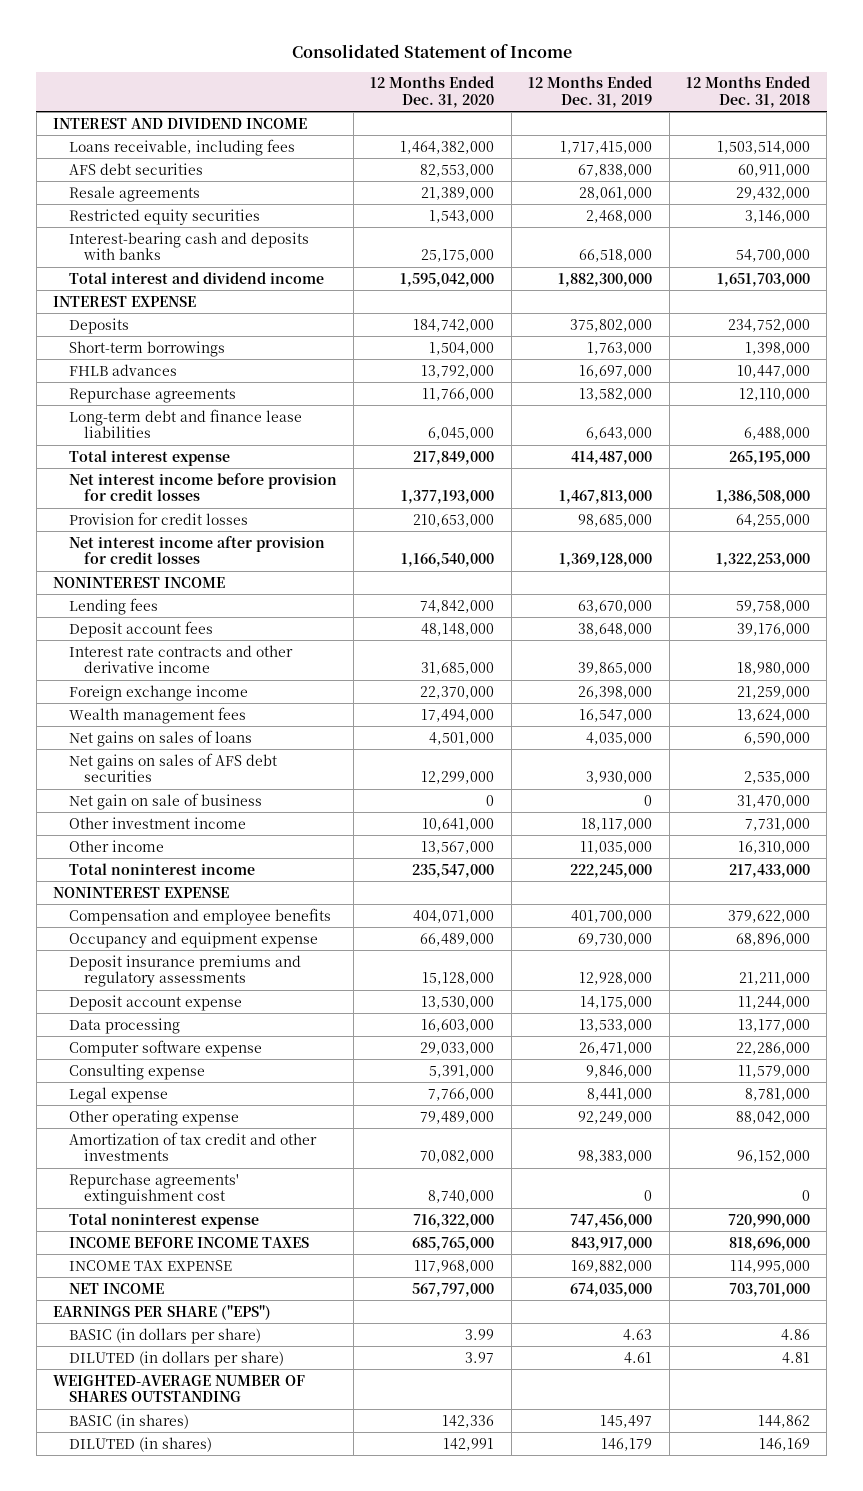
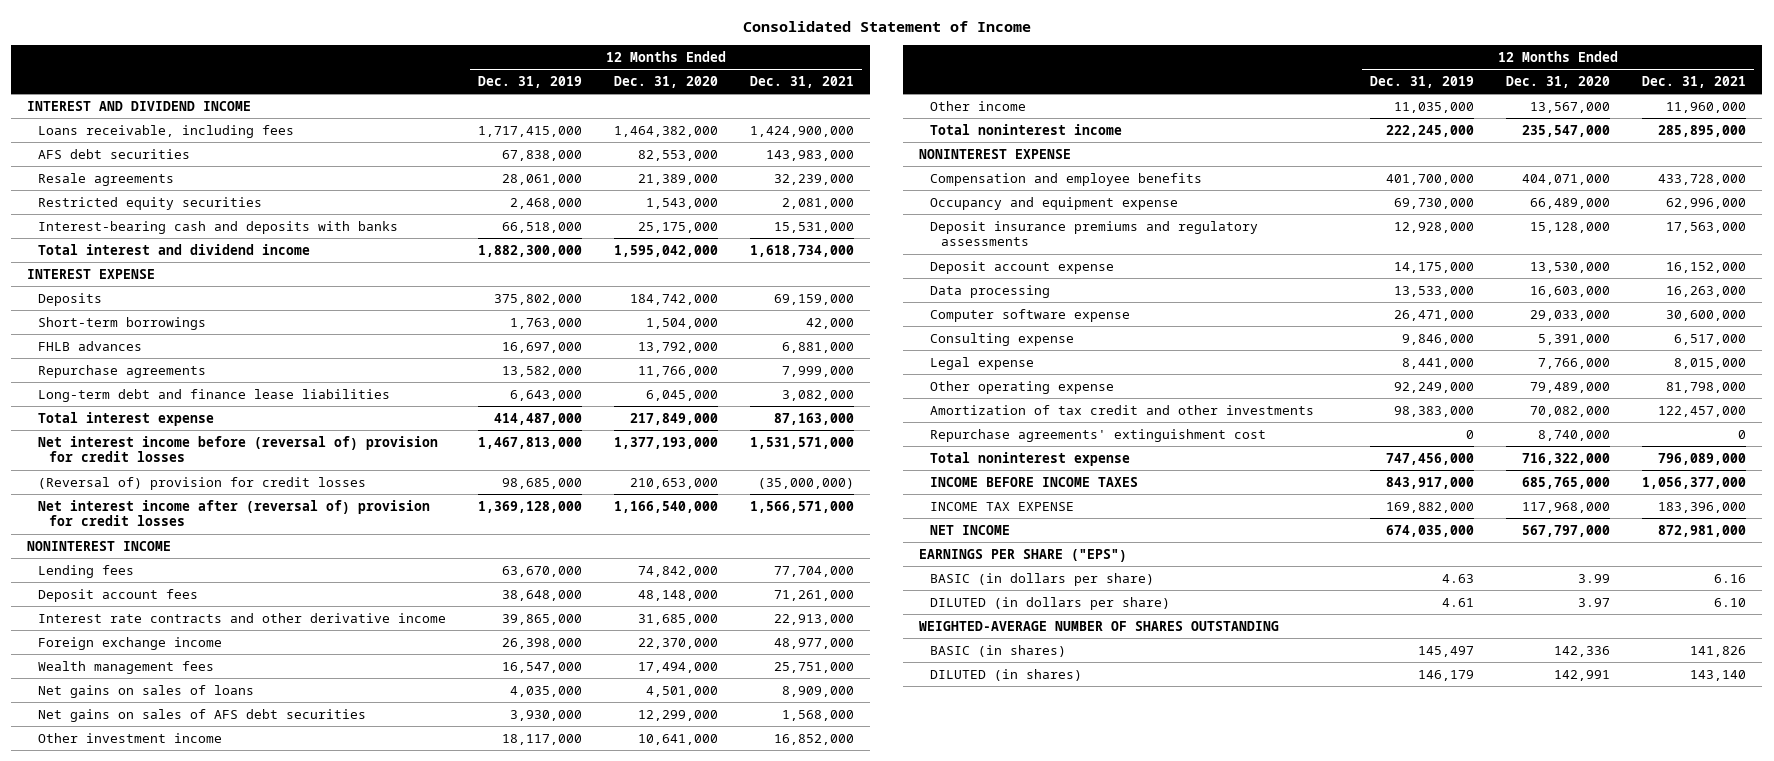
[686,76,811,108] 12 Months Ended Dec. 31, 2018 -> none
none -> [750,76,855,89] Dec. 31, 2021
[68,472,337,502] Net interest income before provision for credit losses -> [37,435,438,463] Net interest income before (reversal of) provision for credit losses
[68,511,248,525] Provision for credit losses -> [37,476,366,490] (Reversal of) provision for credit losses
[68,535,325,565] Net interest income after provision for credit losses -> [37,499,430,527] Net interest income after (reversal of) provision for credit losses
[68,792,262,810] Net gain on sale of business -> none

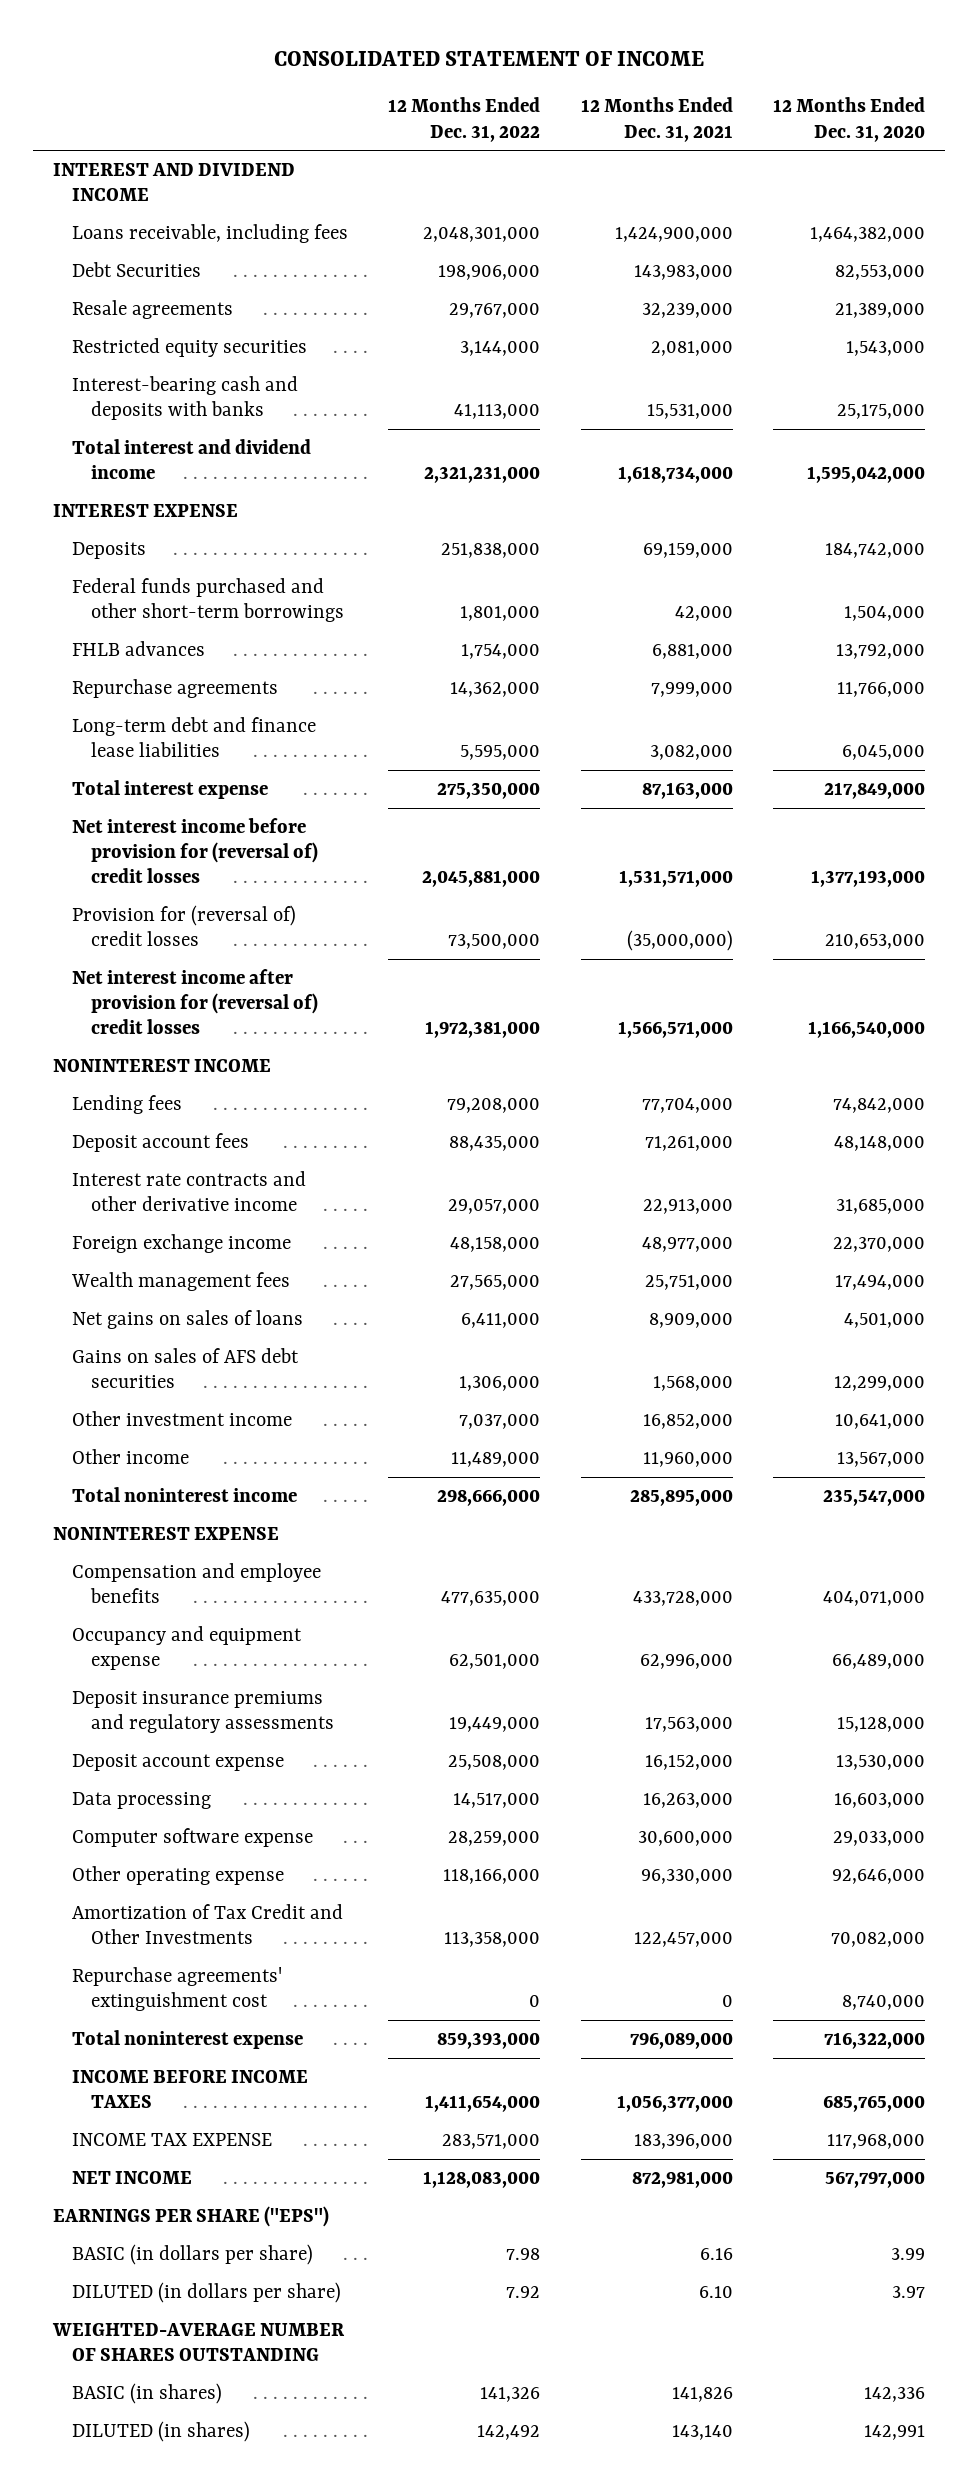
[742,20,1031,32] Consolidated Statement of Income -> [274,51,705,67] CONSOLIDATED STATEMENT OF INCOME
[478,76,583,89] Dec. 31, 2019 -> none
none -> [388,97,541,142] 12 Months Ended Dec. 31, 2022
[37,148,190,159] AFS debt securities -> [72,261,202,277] Debt Securities
[37,316,206,330] Short-term borrowings -> [72,577,344,623] Federal funds purchased and other short-term borrowings
[37,435,438,463] Net interest income before (reversal of) provision for credit losses -> [72,817,318,884] Net interest income before provision for (reversal of) credit losses
[37,476,366,490] (Reversal of) provision for credit losses -> [72,904,297,947] Provision for (reversal of) credit losses
[37,499,430,527] Net interest income after (reversal of) provision for credit losses -> [72,968,318,1035] Net interest income after provision for (reversal of) credit losses
[37,708,366,722] Net gains on sales of AFS debt securities -> [72,1347,300,1389] Gains on sales of AFS debt securities
[929,332,1074,346] Consulting expense -> none
[929,356,1034,370] Legal expense -> none
[1530,381,1611,393] 79,489,000 -> [832,1868,926,1884] 92,646,000
[1666,381,1747,393] 81,798,000 -> [640,1868,733,1884] 96,330,000
[929,404,1314,415] Amortization of tax credit and other investments -> [72,1903,344,1945] Amortization of Tax Credit and Other Investments

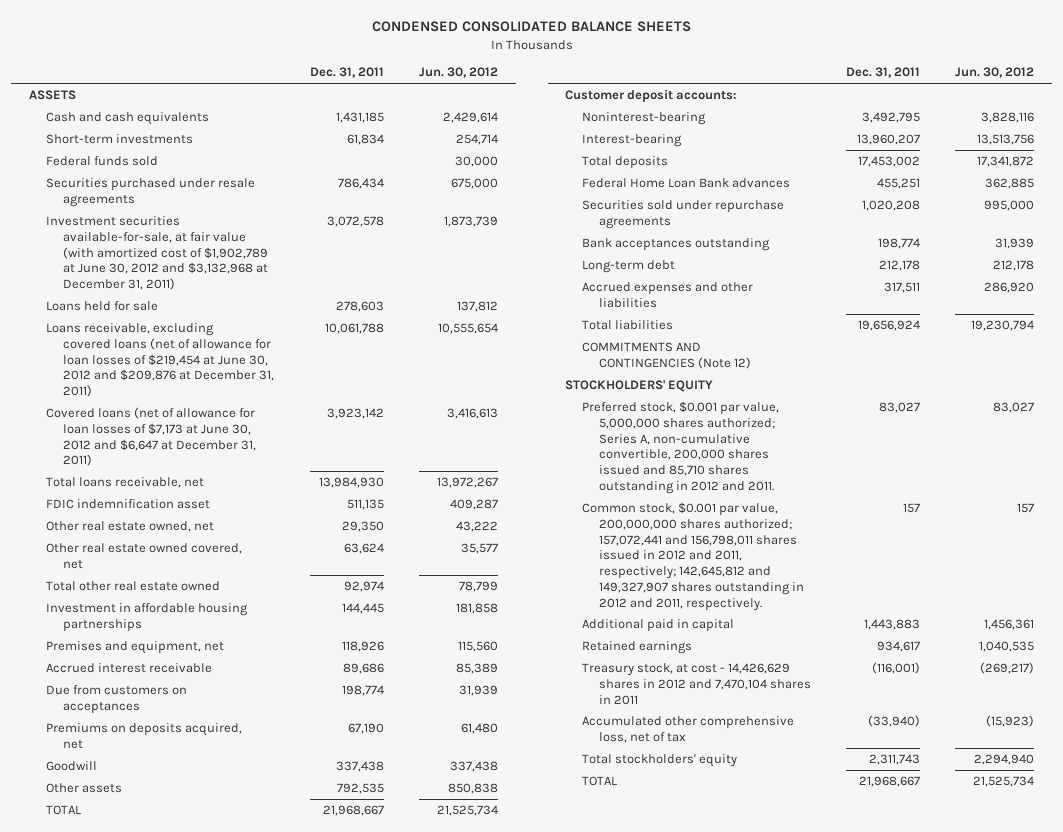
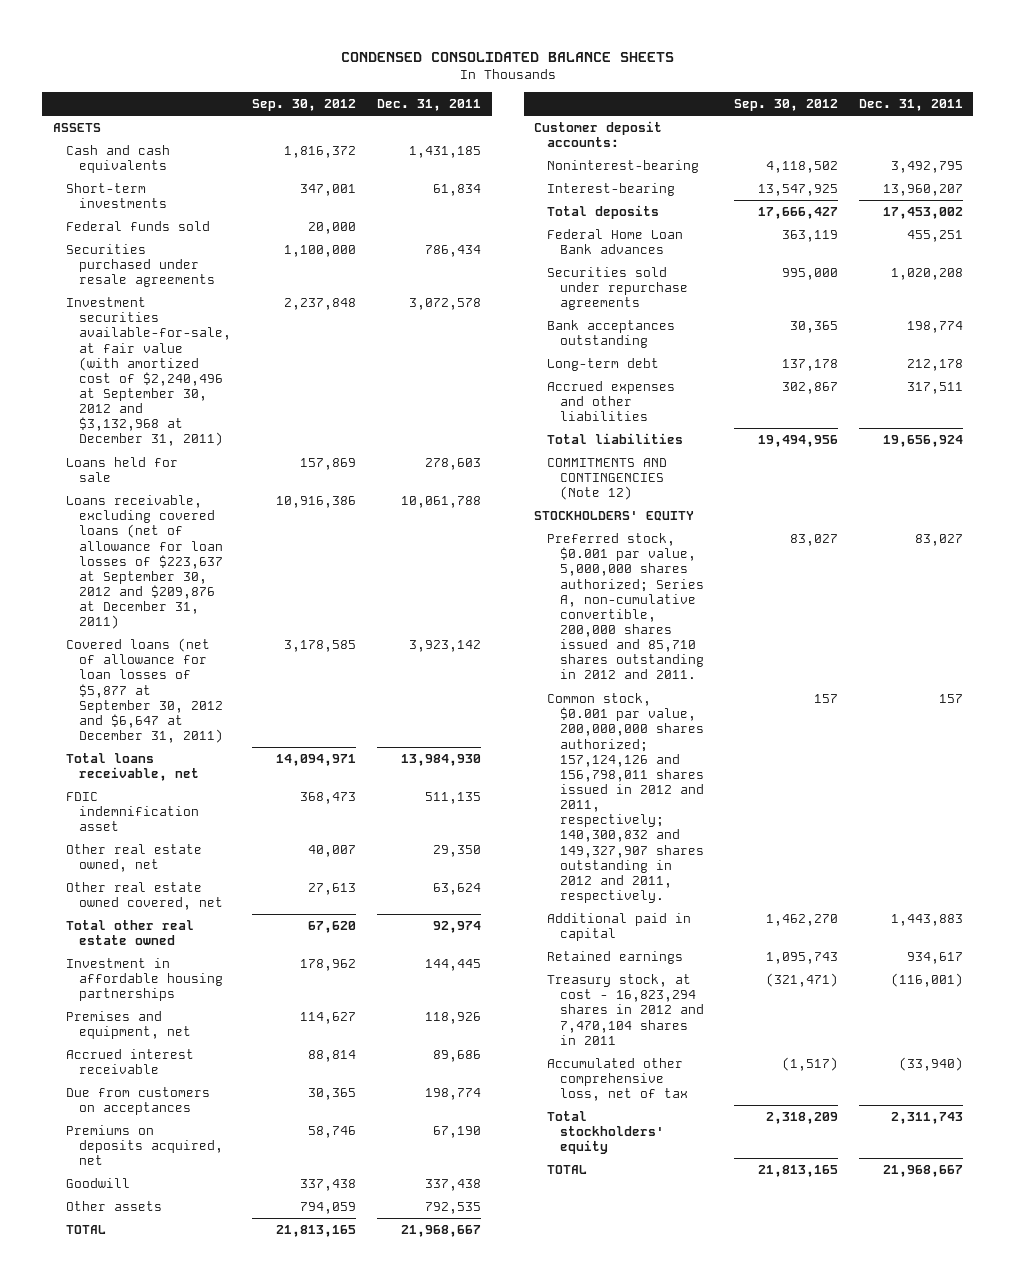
[419,67,499,79] Jun. 30, 2012 -> none
none -> [251,98,356,111] Sep. 30, 2012
[45,216,268,291] Investment securities available-for-sale, at fair value (with amortized cost of $1,902,789 at June 30, 2012 and $3,132,968 at December 31, 2011) -> [65,297,231,447] Investment securities available-for-sale, at fair value (with amortized cost of $2,240,496 at September 30, 2012 and $3,132,968 at December 31, 2011)
[45,323,274,398] Loans receivable, excluding covered loans (net of allowance for loan losses of $219,454 at June 30, 2012 and $209,876 at December 31, 2011) -> [65,495,223,630] Loans receivable, excluding covered loans (net of allowance for loan losses of $223,637 at September 30, 2012 and $209,876 at December 31, 2011)
[45,407,256,467] Covered loans (net of allowance for loan losses of $7,173 at June 30, 2012 and $6,647 at December 31, 2011) -> [65,638,223,744] Covered loans (net of allowance for loan losses of $5,877 at September 30, 2012 and $6,647 at December 31, 2011)
[582,502,804,611] Common stock, $0.001 par value, 200,000,000 shares authorized; 157,072,441 and 156,798,011 shares issued in 2012 and 2011, respectively; 142,645,812 and 149,327,907 shares outstanding in 2012 and 2011, respectively. -> [547,693,705,904] Common stock, $0.001 par value, 200,000,000 shares authorized; 157,124,126 and 156,798,011 shares issued in 2012 and 2011, respectively; 140,300,832 and 149,327,907 shares outstanding in 2012 and 2011, respectively.
[582,663,811,705] Treasury stock, at cost - 14,426,629 shares in 2012 and 7,470,104 shares in 2011 -> [547,974,705,1045] Treasury stock, at cost - 16,823,294 shares in 2012 and 7,470,104 shares in 2011

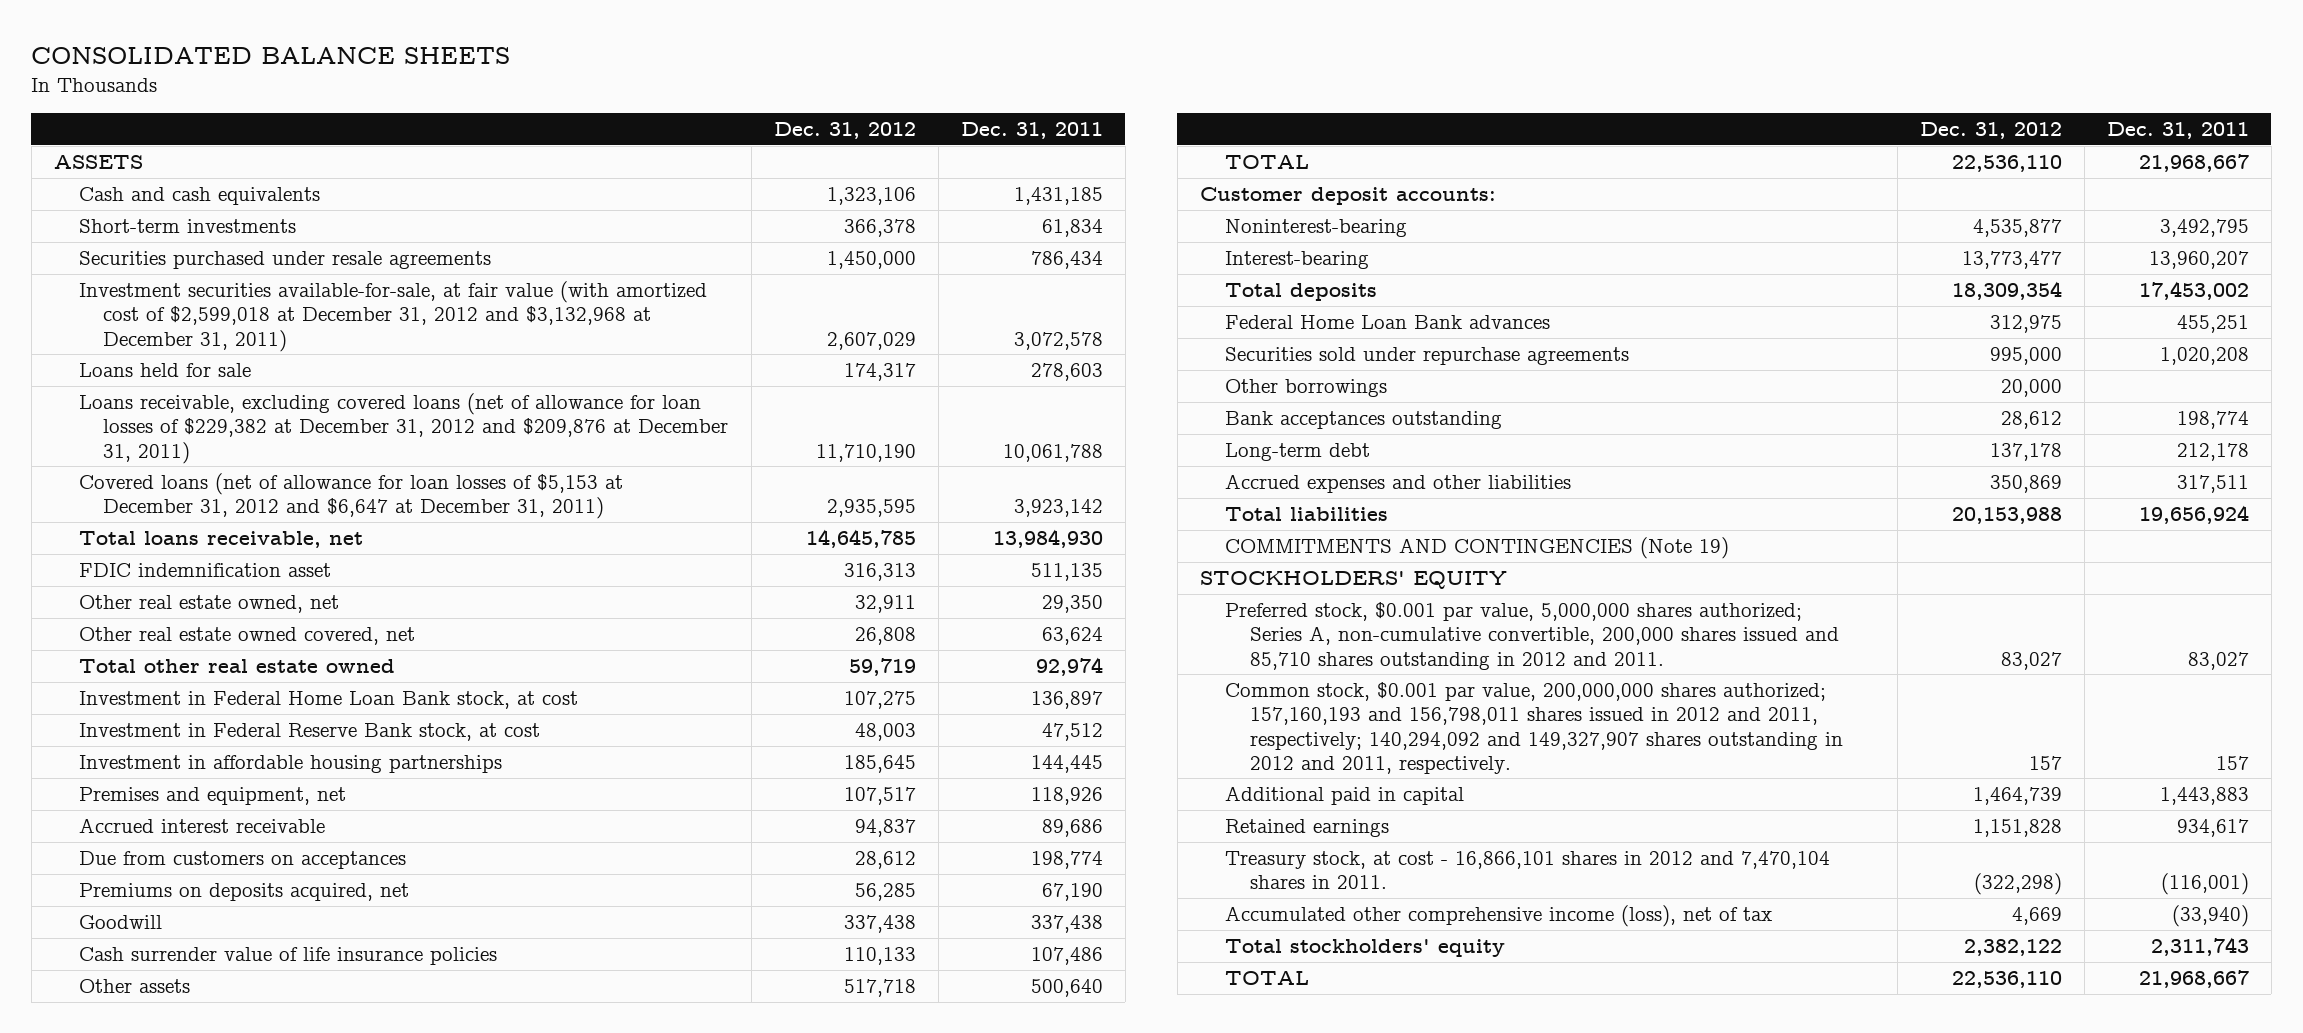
[340,51,674,62] CONDENSED CONSOLIDATED BALANCE SHEETS -> [31,46,511,64] CONSOLIDATED BALANCE SHEETS
[251,98,356,111] Sep. 30, 2012 -> none
none -> [773,121,916,139] Dec. 31, 2012
[65,221,210,232] Federal funds sold -> none
[65,297,231,447] Investment securities available-for-sale, at fair value (with amortized cost of $2,240,496 at September 30, 2012 and $3,132,968 at December 31, 2011) -> [78,281,707,352] Investment securities available-for-sale, at fair value (with amortized cost of $2,599,018 at December 31, 2012 and $3,132,968 at December 31, 2011)
[65,495,223,630] Loans receivable, excluding covered loans (net of allowance for loan losses of $223,637 at September 30, 2012 and $209,876 at December 31, 2011) -> [78,393,729,464] Loans receivable, excluding covered loans (net of allowance for loan losses of $229,382 at December 31, 2012 and $209,876 at December 31, 2011)
[65,638,223,744] Covered loans (net of allowance for loan losses of $5,877 at September 30, 2012 and $6,647 at December 31, 2011) -> [78,473,623,520] Covered loans (net of allowance for loan losses of $5,153 at December 31, 2012 and $6,647 at December 31, 2011)
none -> [78,691,578,710] Investment in Federal Home Loan Bank stock, at cost
none -> [78,723,540,742] Investment in Federal Reserve Bank stock, at cost
none -> [78,947,497,966] Cash surrender value of life insurance policies
[425,1202,482,1215] 792,535 -> [1030,979,1103,998] 500,640
none -> [1224,379,1387,398] Other borrowings
[547,458,668,501] COMMITMENTS AND CONTINGENCIES (Note 12) -> [1224,537,1729,560] COMMITMENTS AND CONTINGENCIES (Note 19)
[547,693,705,904] Common stock, $0.001 par value, 200,000,000 shares authorized; 157,124,126 and 156,798,011 shares issued in 2012 and 2011, respectively; 140,300,832 and 149,327,907 shares outstanding in 2012 and 2011, respectively. -> [1224,682,1843,774] Common stock, $0.001 par value, 200,000,000 shares authorized; 157,160,193 and 156,798,011 shares issued in 2012 and 2011, respectively; 140,294,092 and 149,327,907 shares outstanding in 2012 and 2011, respectively.
[547,974,705,1045] Treasury stock, at cost - 16,823,294 shares in 2012 and 7,470,104 shares in 2011 -> [1224,851,1830,890] Treasury stock, at cost - 16,866,101 shares in 2012 and 7,470,104 shares in 2011.
[547,1058,689,1102] Accumulated other comprehensive loss, net of tax -> [1224,905,1772,928] Accumulated other comprehensive income (loss), net of tax

